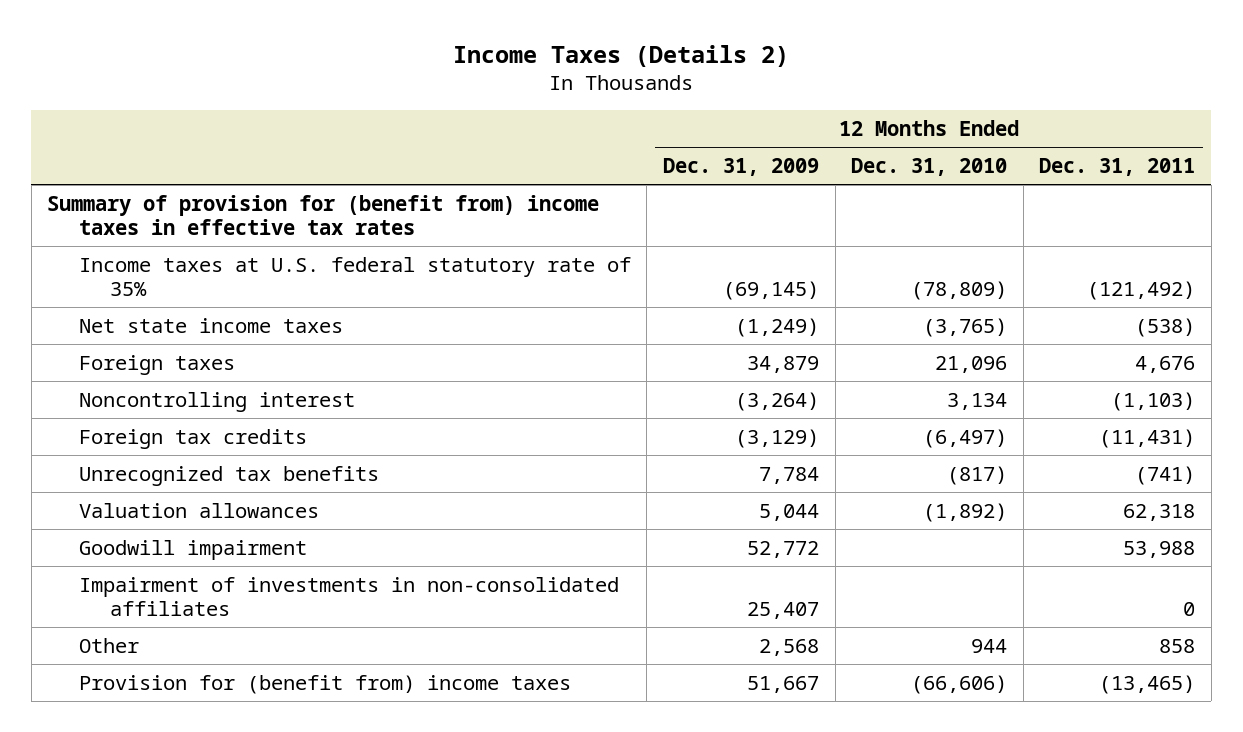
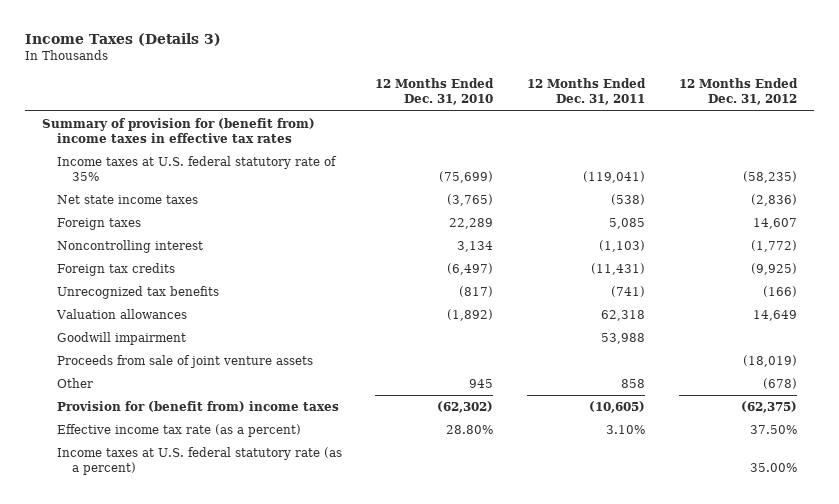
[453,44,790,67] Income Taxes (Details 2) -> [24,32,221,46] Income Taxes (Details 3)
[662,157,819,176] Dec. 31, 2009 -> none
none -> [678,78,798,106] 12 Months Ended Dec. 31, 2012
[911,280,1008,300] (78,809) -> [439,171,494,184] (75,699)
[1087,280,1196,300] (121,492) -> [583,171,646,184] (119,041)
[935,355,1008,373] 21,096 -> [449,218,494,230] 22,289
[1135,355,1196,373] 4,676 -> [609,218,646,230] 5,085
[78,576,619,616] Impairment of investments in non-consolidated affiliates -> none
none -> [56,355,313,369] Proceeds from sale of joint venture assets
[971,638,1008,653] 944 -> [469,379,494,389] 945
[911,674,1008,694] (66,606) -> [437,401,494,414] (62,302)
[1099,674,1196,694] (13,465) -> [589,401,646,414] (10,605)
none -> [56,424,301,438] Effective income tax rate (as a percent)
none -> [56,447,342,476] Income taxes at U.S. federal statutory rate (as a percent)

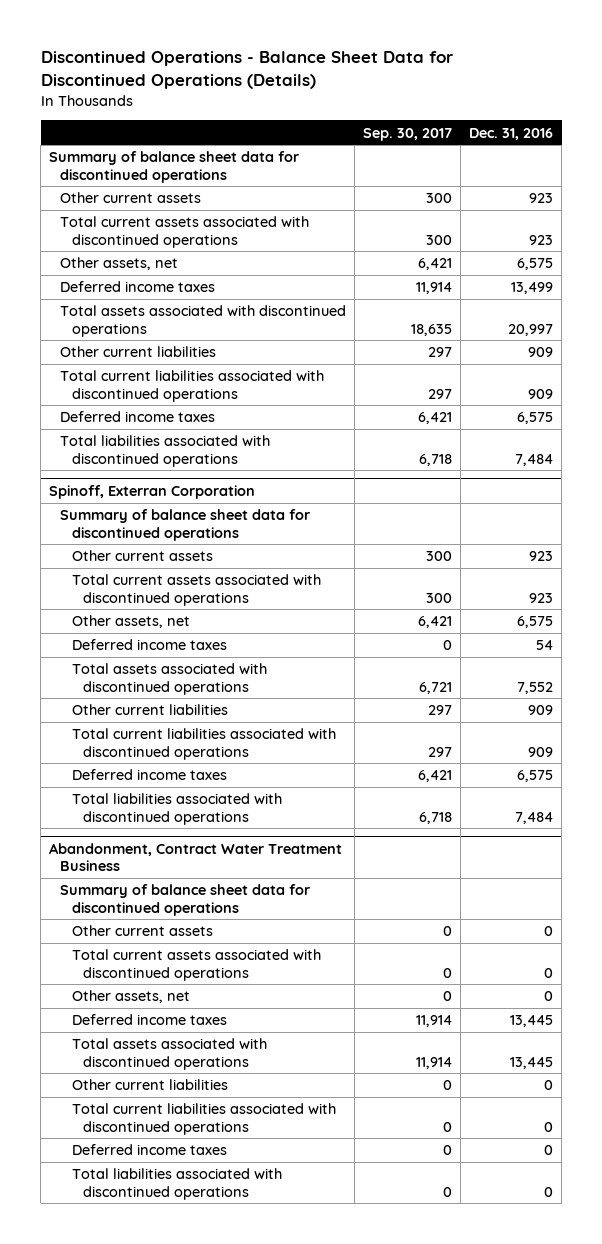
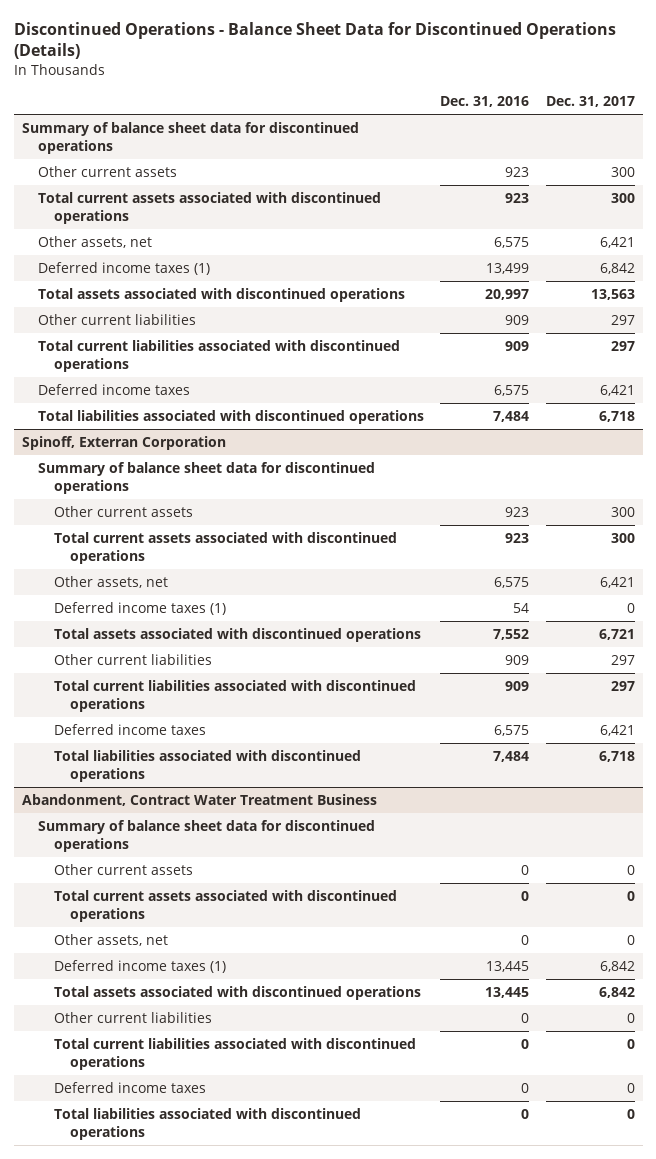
[363,127,453,141] Sep. 30, 2017 -> none
none -> [545,96,635,108] Dec. 31, 2017
[60,281,216,293] Deferred income taxes -> [37,261,210,275] Deferred income taxes (1)
[71,639,227,651] Deferred income taxes -> [53,601,226,615] Deferred income taxes (1)
[71,1014,227,1026] Deferred income taxes -> [53,959,226,973] Deferred income taxes (1)

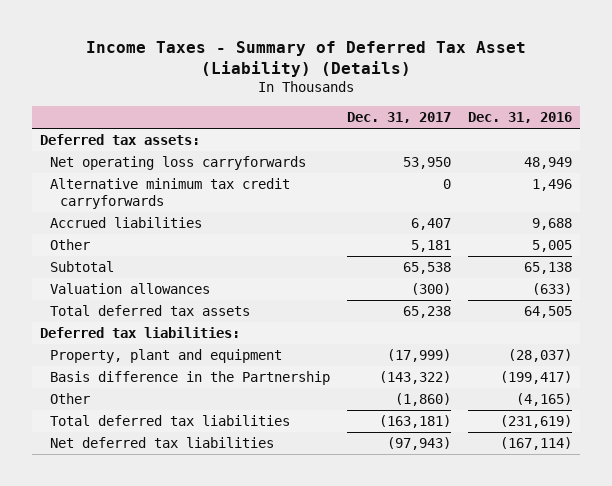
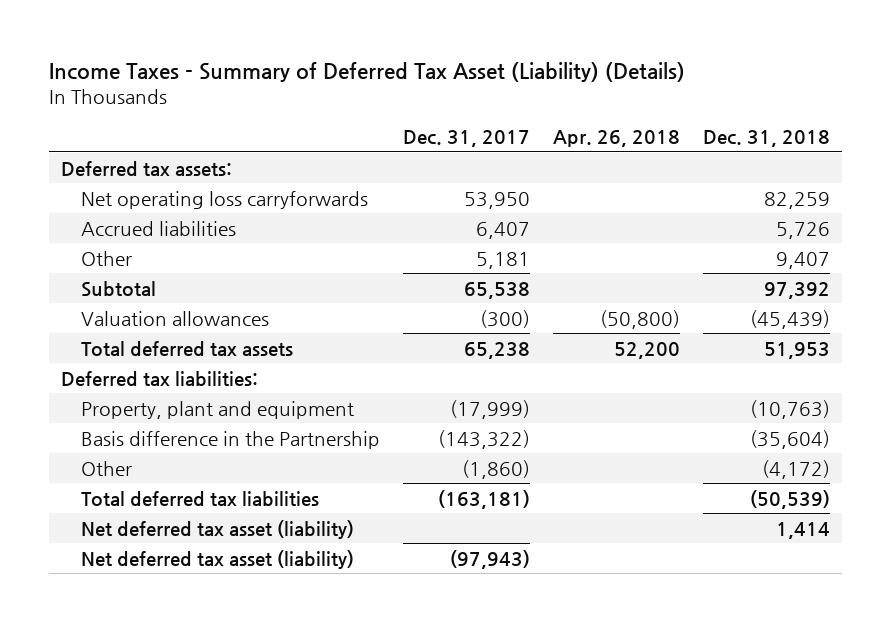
[467,112,572,124] Dec. 31, 2016 -> none
none -> [553,130,681,148] Apr. 26, 2018
none -> [703,130,831,148] Dec. 31, 2018
[50,178,291,209] Alternative minimum tax credit carryforwards -> none
none -> [80,519,354,539] Net deferred tax asset (liability)
[50,437,275,449] Net deferred tax liabilities -> [80,549,354,569] Net deferred tax asset (liability)

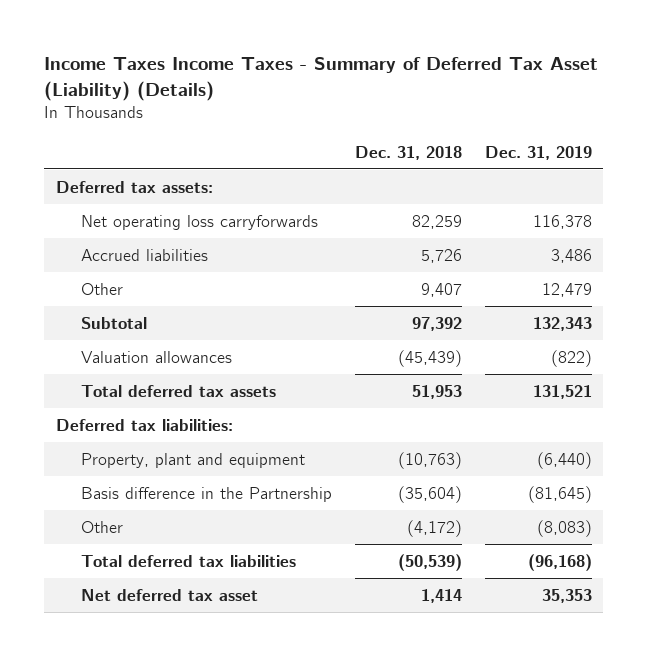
[49,62,686,83] Income Taxes - Summary of Deferred Tax Asset (Liability) (Details) -> [44,57,599,101] Income Taxes Income Taxes - Summary of Deferred Tax Asset (Liability) (Details)
[402,130,530,148] Dec. 31, 2017 -> none
[553,130,681,148] Apr. 26, 2018 -> none
none -> [484,145,592,160] Dec. 31, 2019
[80,549,354,569] Net deferred tax asset (liability) -> none
[80,519,354,539] Net deferred tax asset (liability) -> [80,588,258,601] Net deferred tax asset

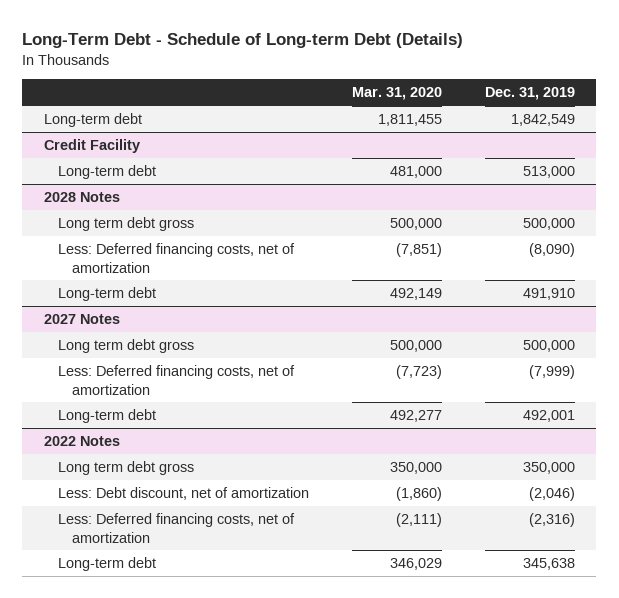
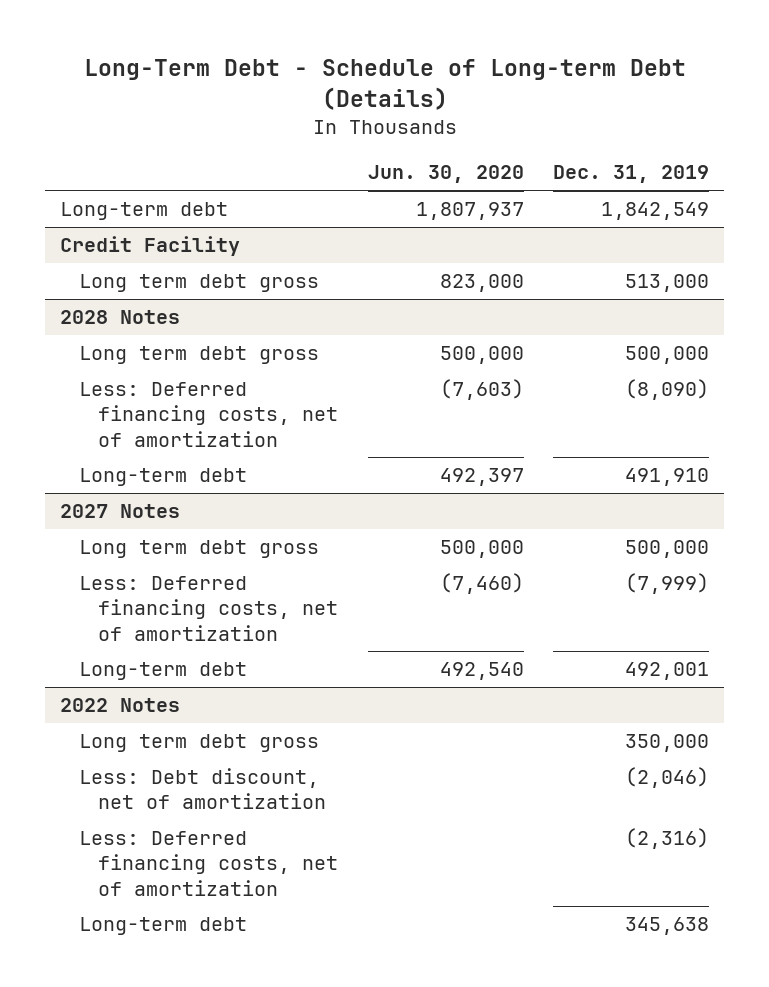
[351,87,442,101] Mar. 31, 2020 -> none
none -> [367,165,524,184] Jun. 30, 2020
[57,164,156,179] Long-term debt -> [79,274,320,293] Long term debt gross

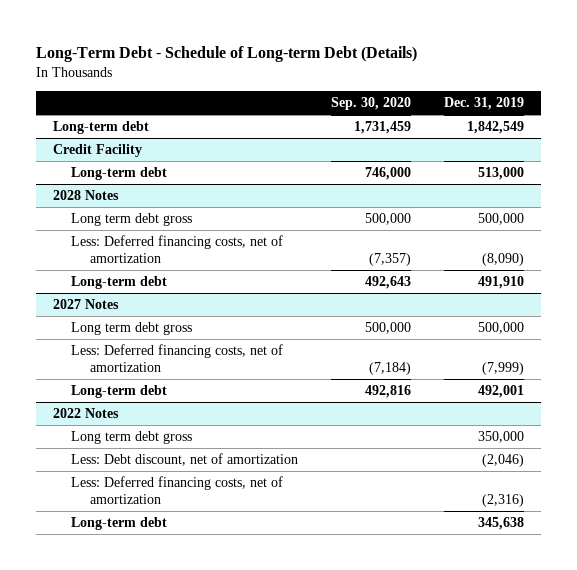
[367,165,524,184] Jun. 30, 2020 -> none
none -> [331,97,412,111] Sep. 30, 2020
[79,274,320,293] Long term debt gross -> [71,166,168,180] Long-term debt

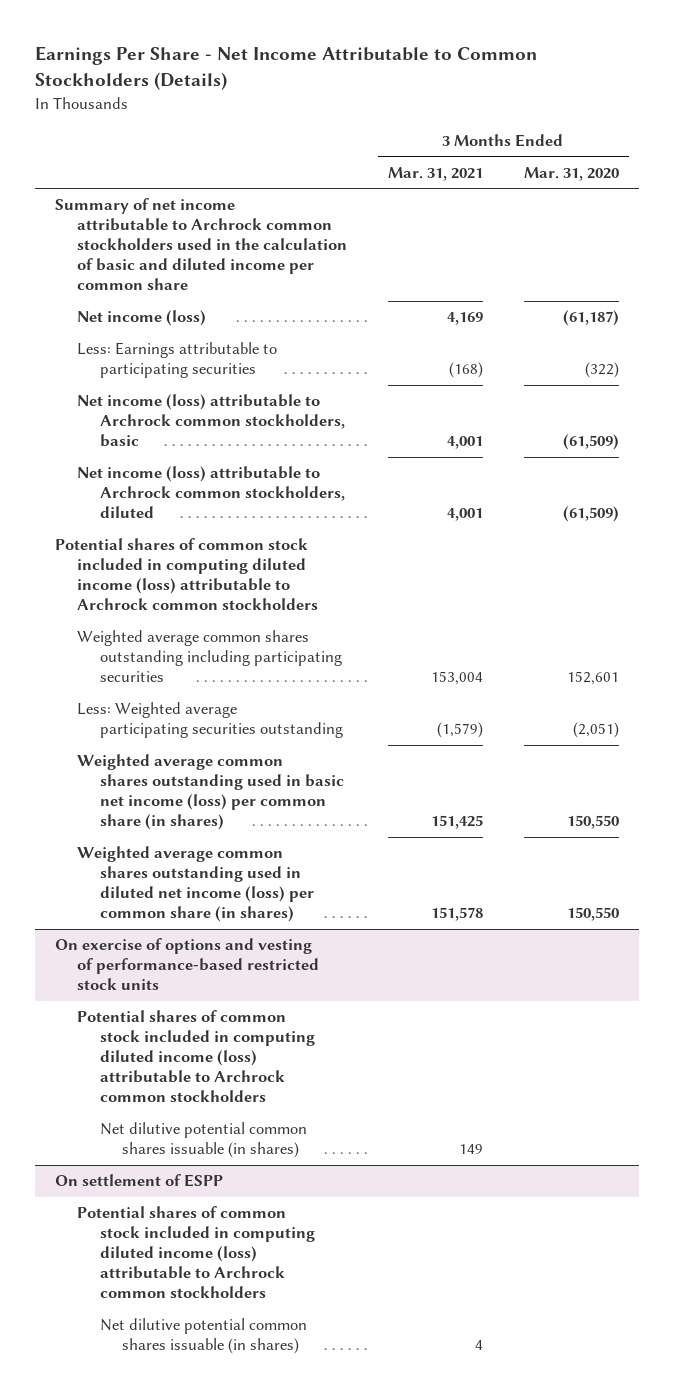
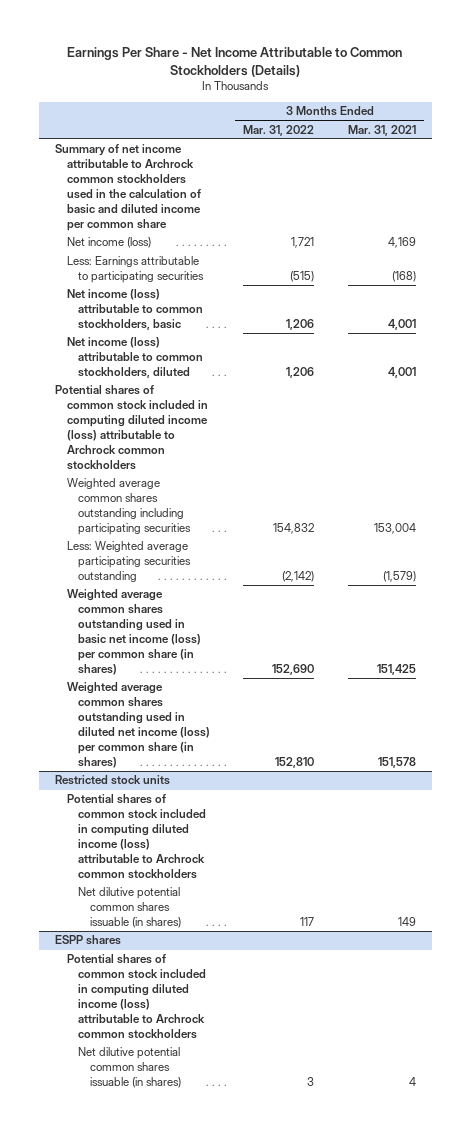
[523,167,619,182] Mar. 31, 2020 -> none
none -> [243,124,315,136] Mar. 31, 2022
[77,394,345,448] Net income (loss) attributable to Archrock common stockholders, basic -> [66,289,204,331] Net income (loss) attributable to common stockholders, basic
[77,466,345,519] Net income (loss) attributable to Archrock common stockholders, diluted -> [66,337,204,379] Net income (loss) attributable to common stockholders, diluted
[55,938,320,991] On exercise of options and vesting of performance-based restricted stock units -> none
none -> [55,775,171,786] Restricted stock units
[55,1174,224,1188] On settlement of ESPP -> [55,935,122,946] ESPP shares

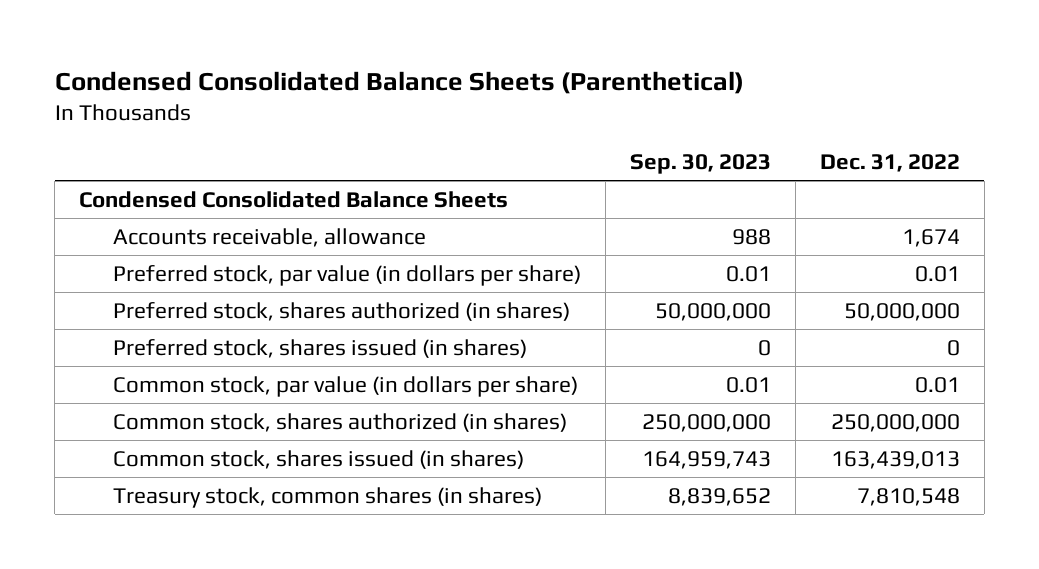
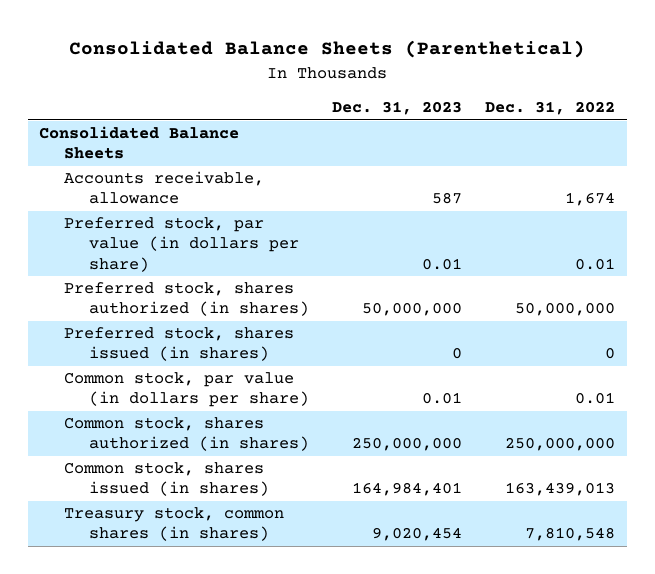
[54,70,744,94] Condensed Consolidated Balance Sheets (Parenthetical) -> [69,40,586,59] Consolidated Balance Sheets (Parenthetical)
[629,153,771,174] Sep. 30, 2023 -> none
none -> [331,101,462,116] Dec. 31, 2023
[78,190,508,208] Condensed Consolidated Balance Sheets -> [39,126,240,160] Consolidated Balance Sheets

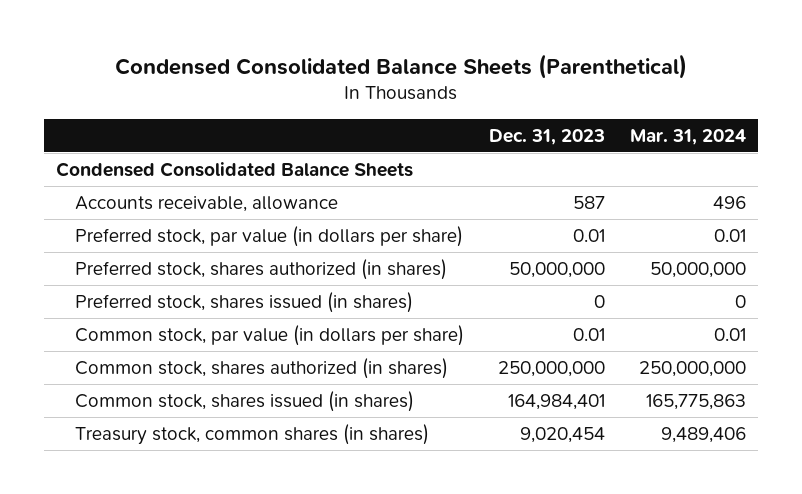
[69,40,586,59] Consolidated Balance Sheets (Parenthetical) -> [114,53,687,79] Condensed Consolidated Balance Sheets (Parenthetical)
[485,101,616,116] Dec. 31, 2022 -> none
none -> [629,128,746,145] Mar. 31, 2024
[39,126,240,160] Consolidated Balance Sheets -> [56,162,414,178] Condensed Consolidated Balance Sheets

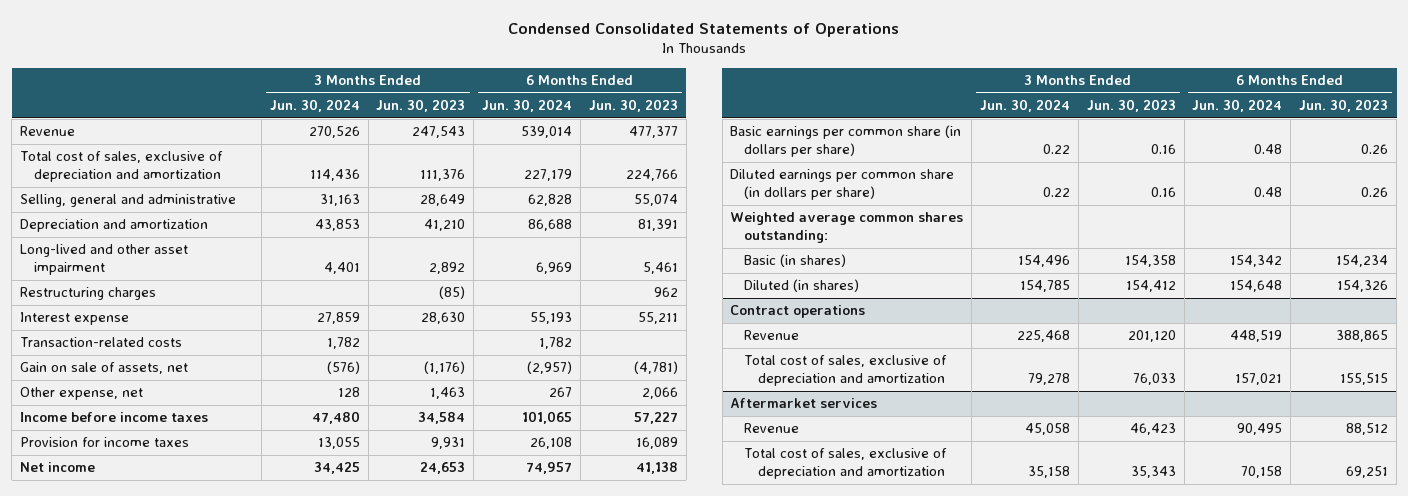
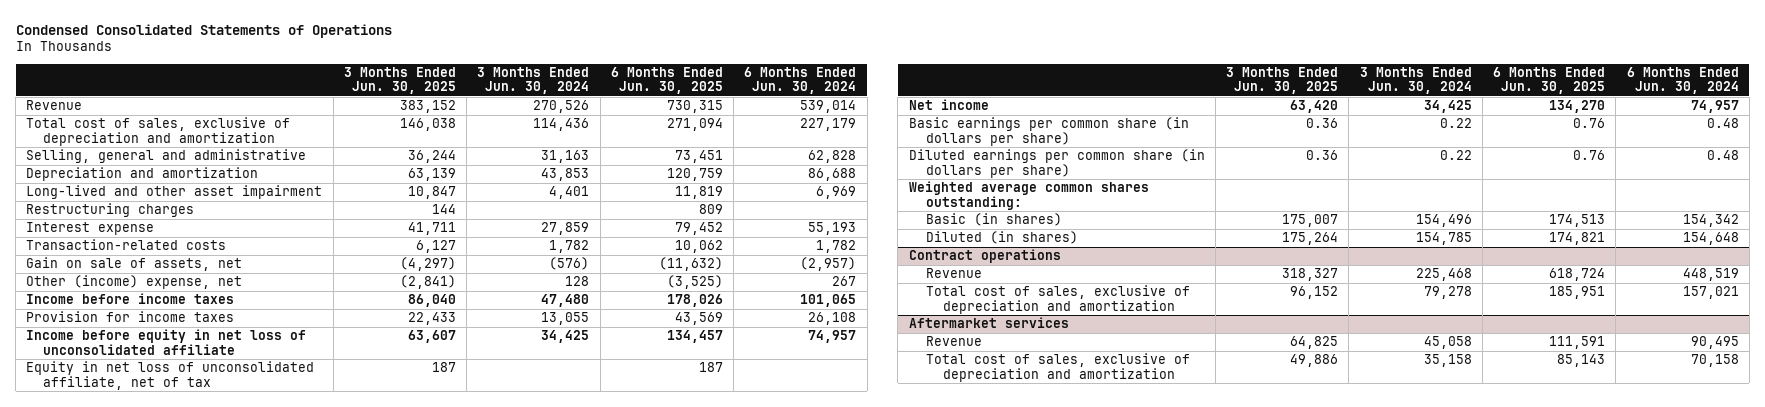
[376,99,466,113] Jun. 30, 2023 -> none
[588,99,678,113] Jun. 30, 2023 -> none
none -> [343,67,456,95] 3 Months Ended Jun. 30, 2025
none -> [610,67,723,95] 6 Months Ended Jun. 30, 2025
[20,387,144,401] Other expense, net -> [26,275,243,290] Other (income) expense, net
none -> [26,329,307,355] Income before equity in net loss of unconsolidated affiliate
none -> [26,361,315,390] Equity in net loss of unconsolidated affiliate, net of tax

